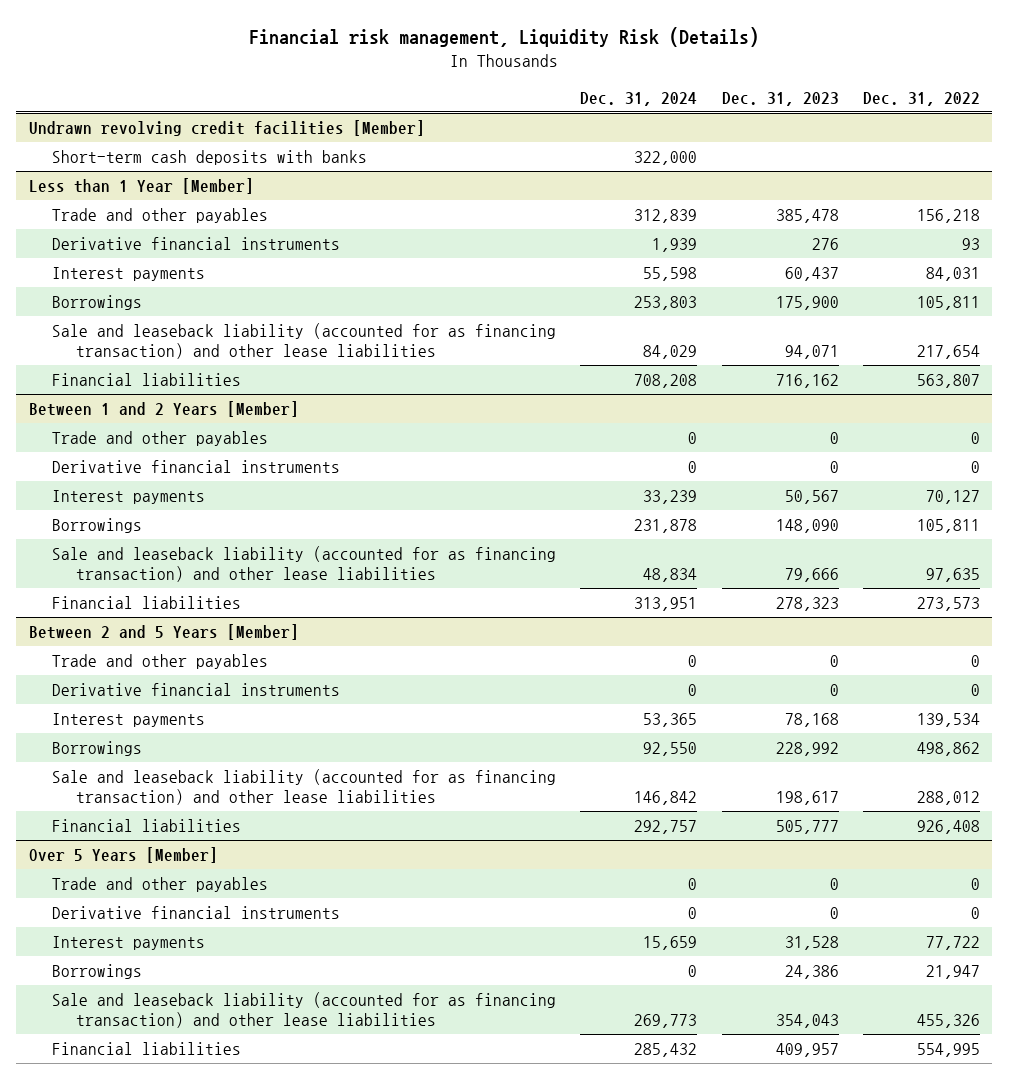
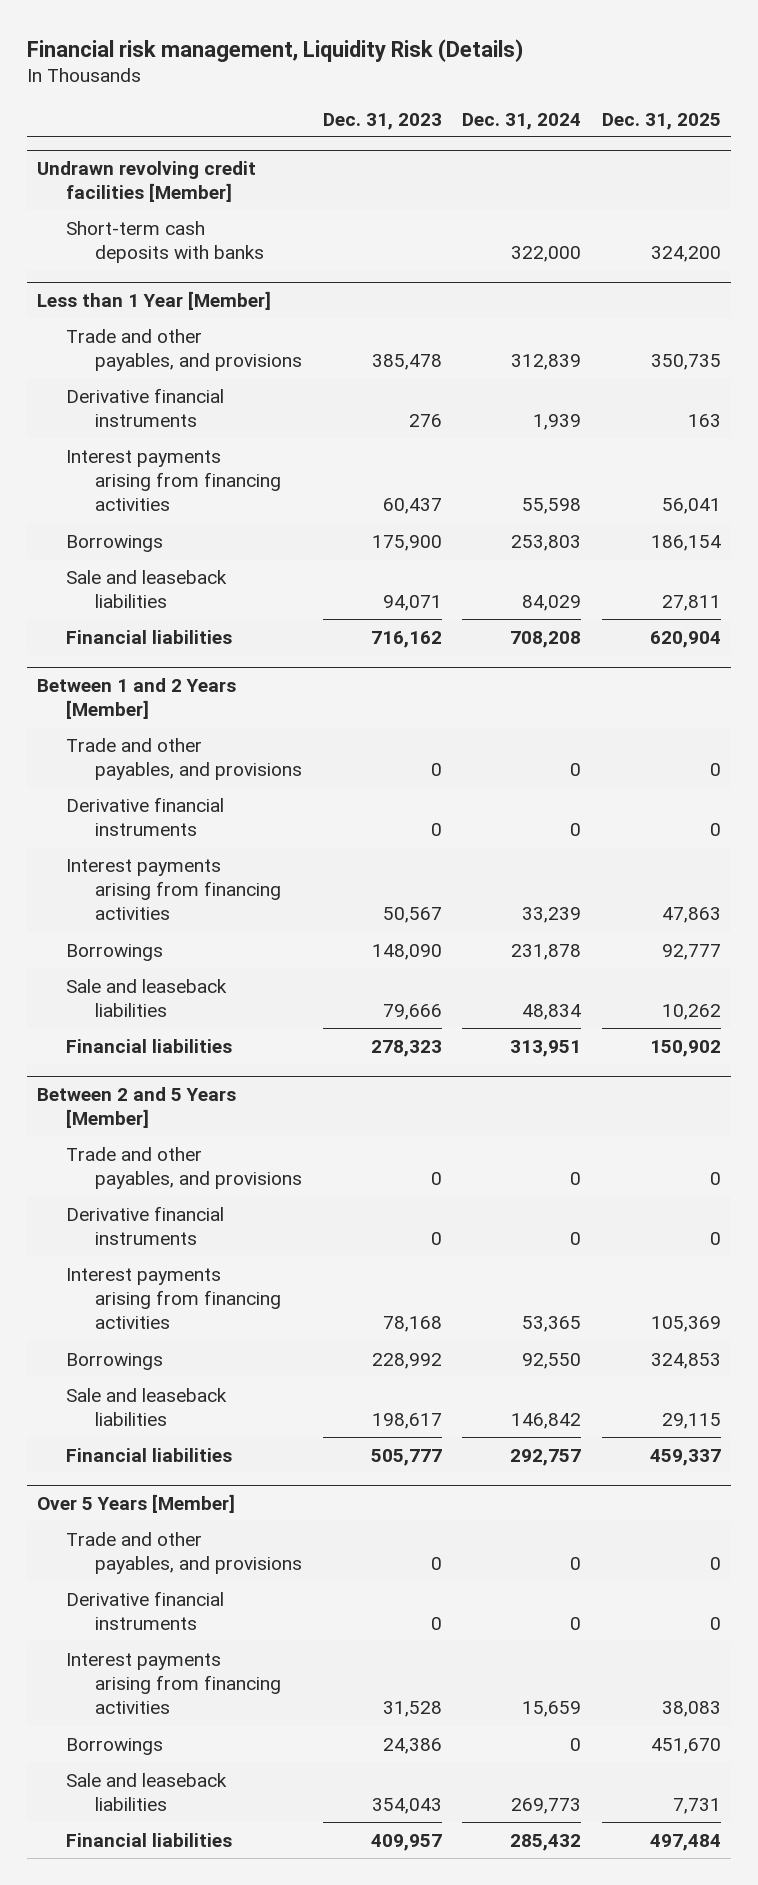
[863,91,981,106] Dec. 31, 2022 -> none
none -> [601,112,721,130] Dec. 31, 2025
[52,208,269,224] Trade and other payables -> [66,328,303,371] Trade and other payables, and provisions
[52,267,206,282] Interest payments -> [66,449,282,512] Interest payments arising from financing activities
[52,323,557,360] Sale and leaseback liability (accounted for as financing transaction) and other lease liabilities -> [66,569,228,608] Sale and leaseback liabilities
[52,431,269,447] Trade and other payables -> [66,737,303,780] Trade and other payables, and provisions
[52,490,206,505] Interest payments -> [66,858,282,921] Interest payments arising from financing activities
[52,546,557,583] Sale and leaseback liability (accounted for as financing transaction) and other lease liabilities -> [66,978,228,1017] Sale and leaseback liabilities
[52,654,269,670] Trade and other payables -> [66,1146,303,1189] Trade and other payables, and provisions
[52,713,206,728] Interest payments -> [66,1267,282,1330] Interest payments arising from financing activities
[52,769,557,806] Sale and leaseback liability (accounted for as financing transaction) and other lease liabilities -> [66,1387,228,1426] Sale and leaseback liabilities
[52,877,269,893] Trade and other payables -> [66,1531,303,1574] Trade and other payables, and provisions
[52,936,206,951] Interest payments -> [66,1652,282,1715] Interest payments arising from financing activities
[52,992,557,1029] Sale and leaseback liability (accounted for as financing transaction) and other lease liabilities -> [66,1772,228,1811] Sale and leaseback liabilities

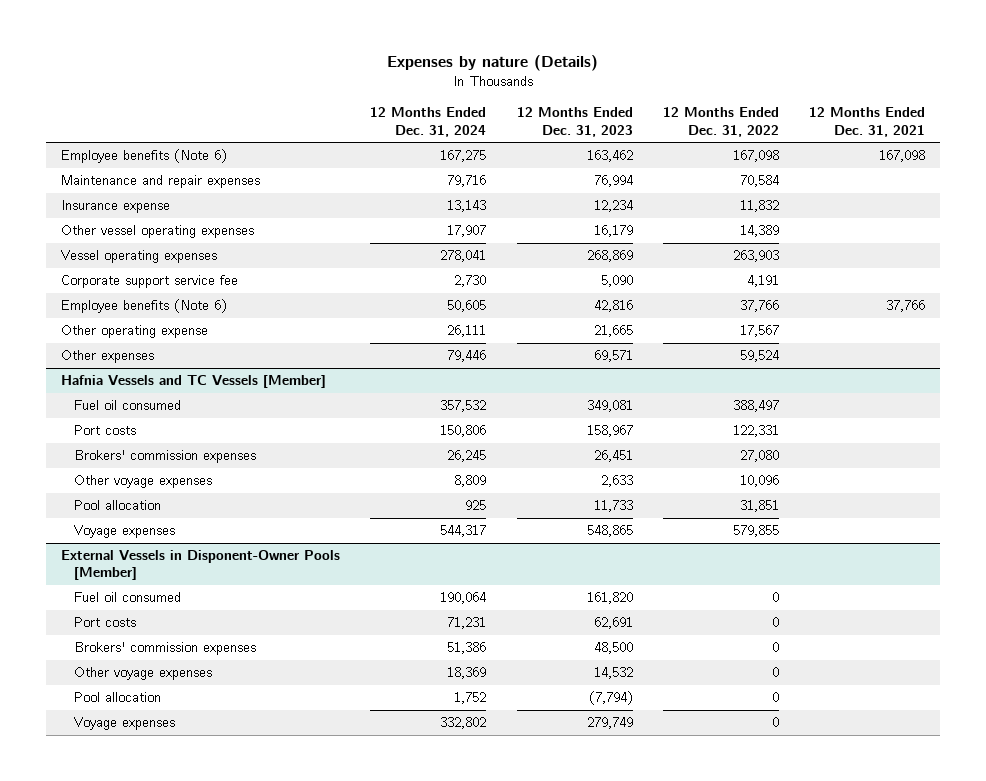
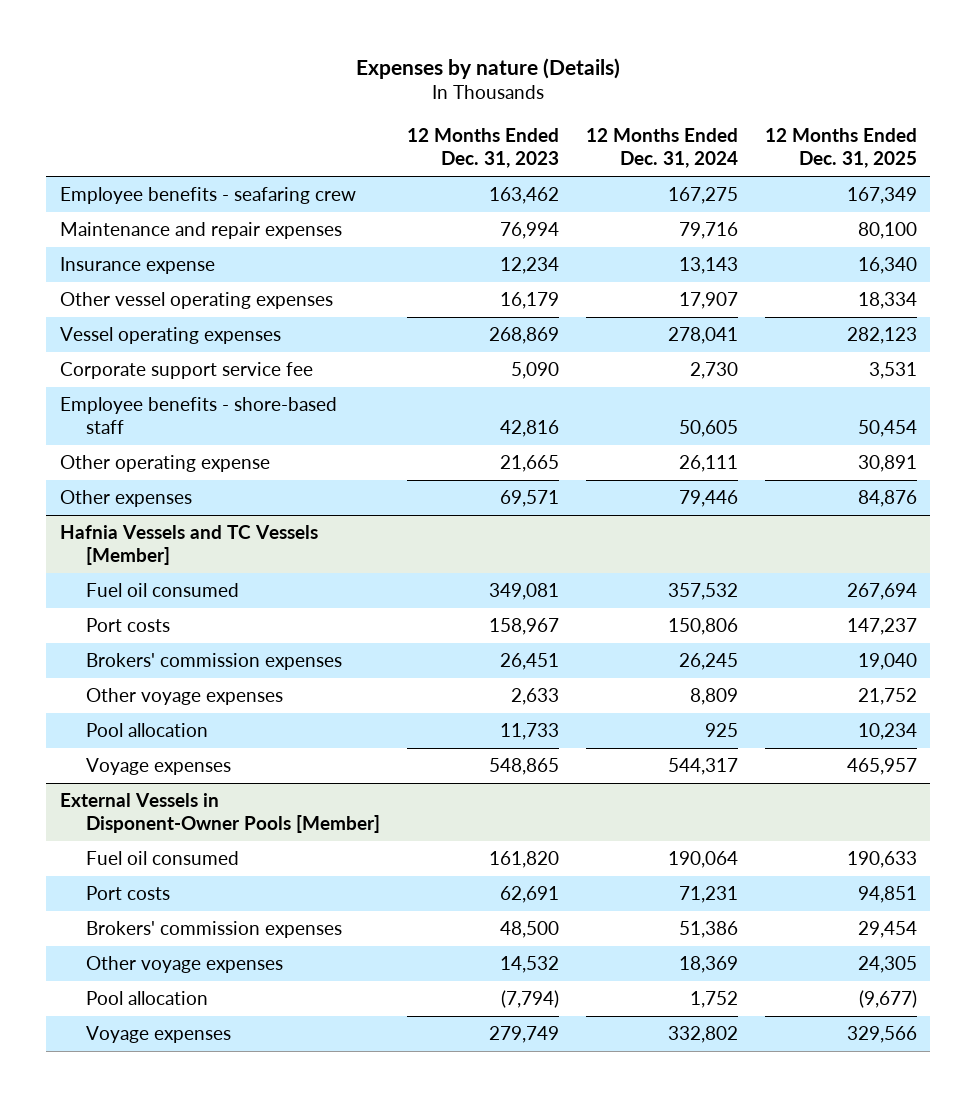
[662,107,779,137] 12 Months Ended Dec. 31, 2022 -> none
[809,107,926,137] 12 Months Ended Dec. 31, 2021 -> none
none -> [764,127,917,169] 12 Months Ended Dec. 31, 2025
[60,149,227,164] Employee benefits (Note 6) -> [59,187,356,205] Employee benefits - seafaring crew
[60,299,227,314] Employee benefits (Note 6) -> [59,397,337,435] Employee benefits - shore-based staff

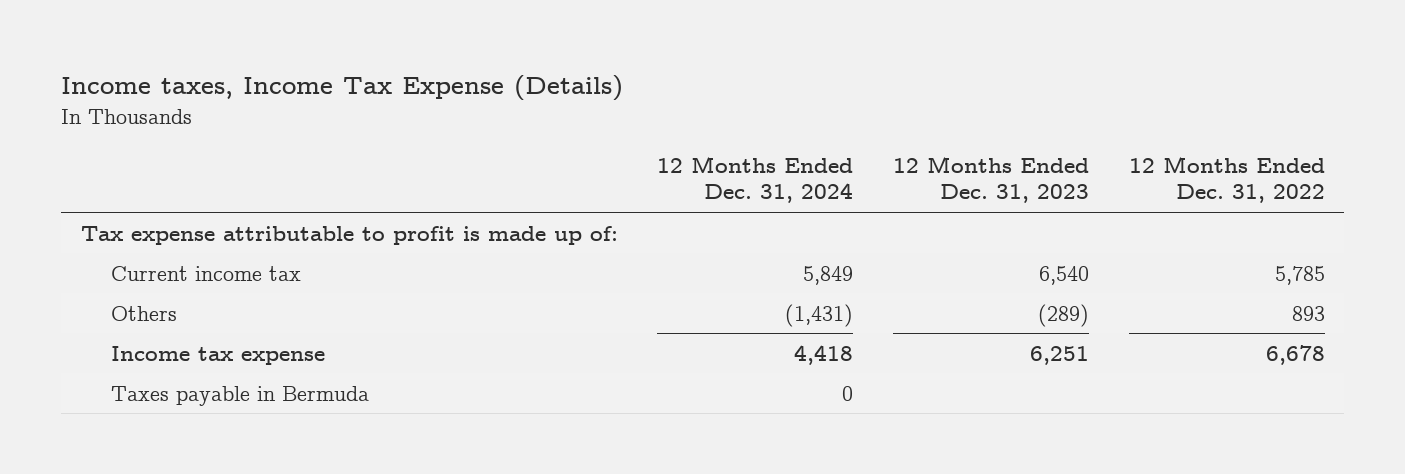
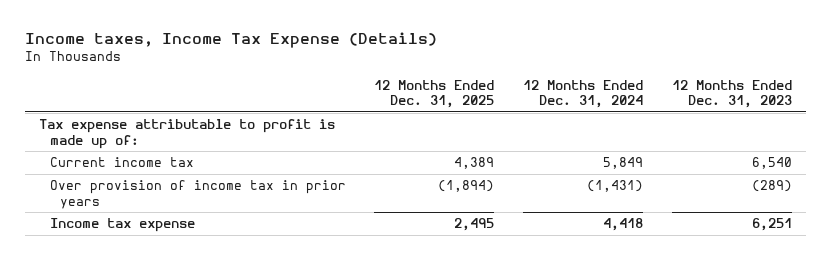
[1128,156,1325,204] 12 Months Ended Dec. 31, 2022 -> none
none -> [374,79,495,109] 12 Months Ended Dec. 31, 2025
[110,305,177,321] Others -> [49,180,346,209] Over provision of income tax in prior years
[110,385,369,406] Taxes payable in Bermuda -> none

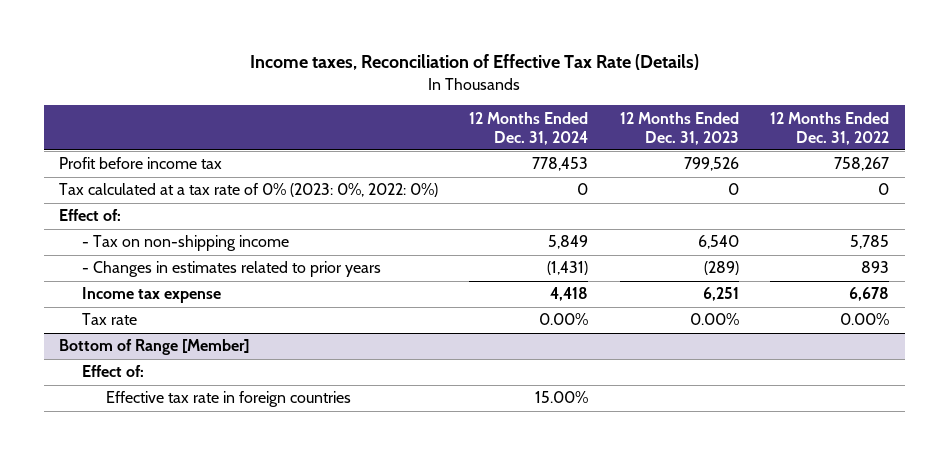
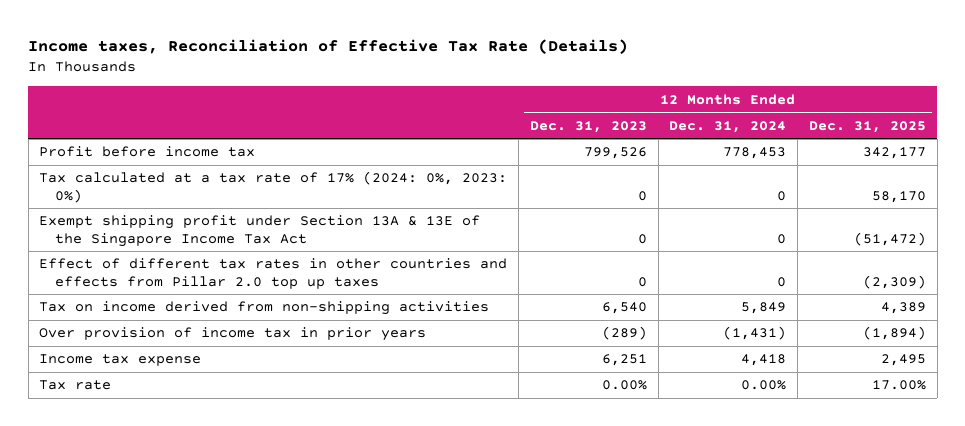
[769,111,889,145] 12 Months Ended Dec. 31, 2022 -> none
none -> [808,120,926,133] Dec. 31, 2025
[59,209,122,222] Effect of: -> none
[59,183,439,198] Tax calculated at a tax rate of 0% (2023: 0%, 2022: 0%) -> [39,171,508,203] Tax calculated at a tax rate of 17% (2024: 0%, 2023: 0%)
none -> [39,215,481,247] Exempt shipping profit under Section 13A & 13E of the Singapore Income Tax Act
none -> [39,258,508,289] Effect of different tax rates in other countries and effects from Pillar 2.0 top up taxes
[82,235,290,252] - Tax on non-shipping income -> [39,301,490,316] Tax on income derived from non-shipping activities
[82,261,382,278] - Changes in estimates related to prior years -> [39,327,427,342] Over provision of income tax in prior years
[59,339,250,356] Bottom of Range [Member] -> none
[82,365,145,378] Effect of: -> none
[105,391,351,408] Effective tax rate in foreign countries -> none

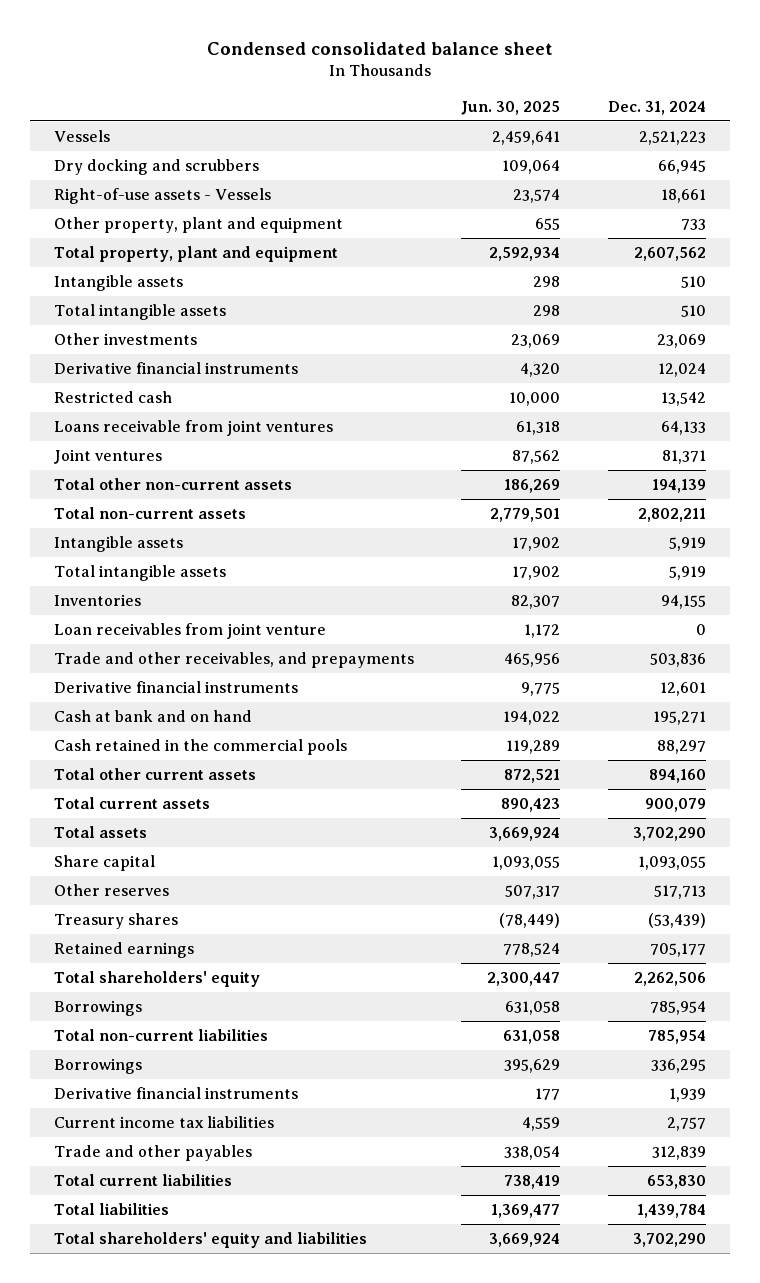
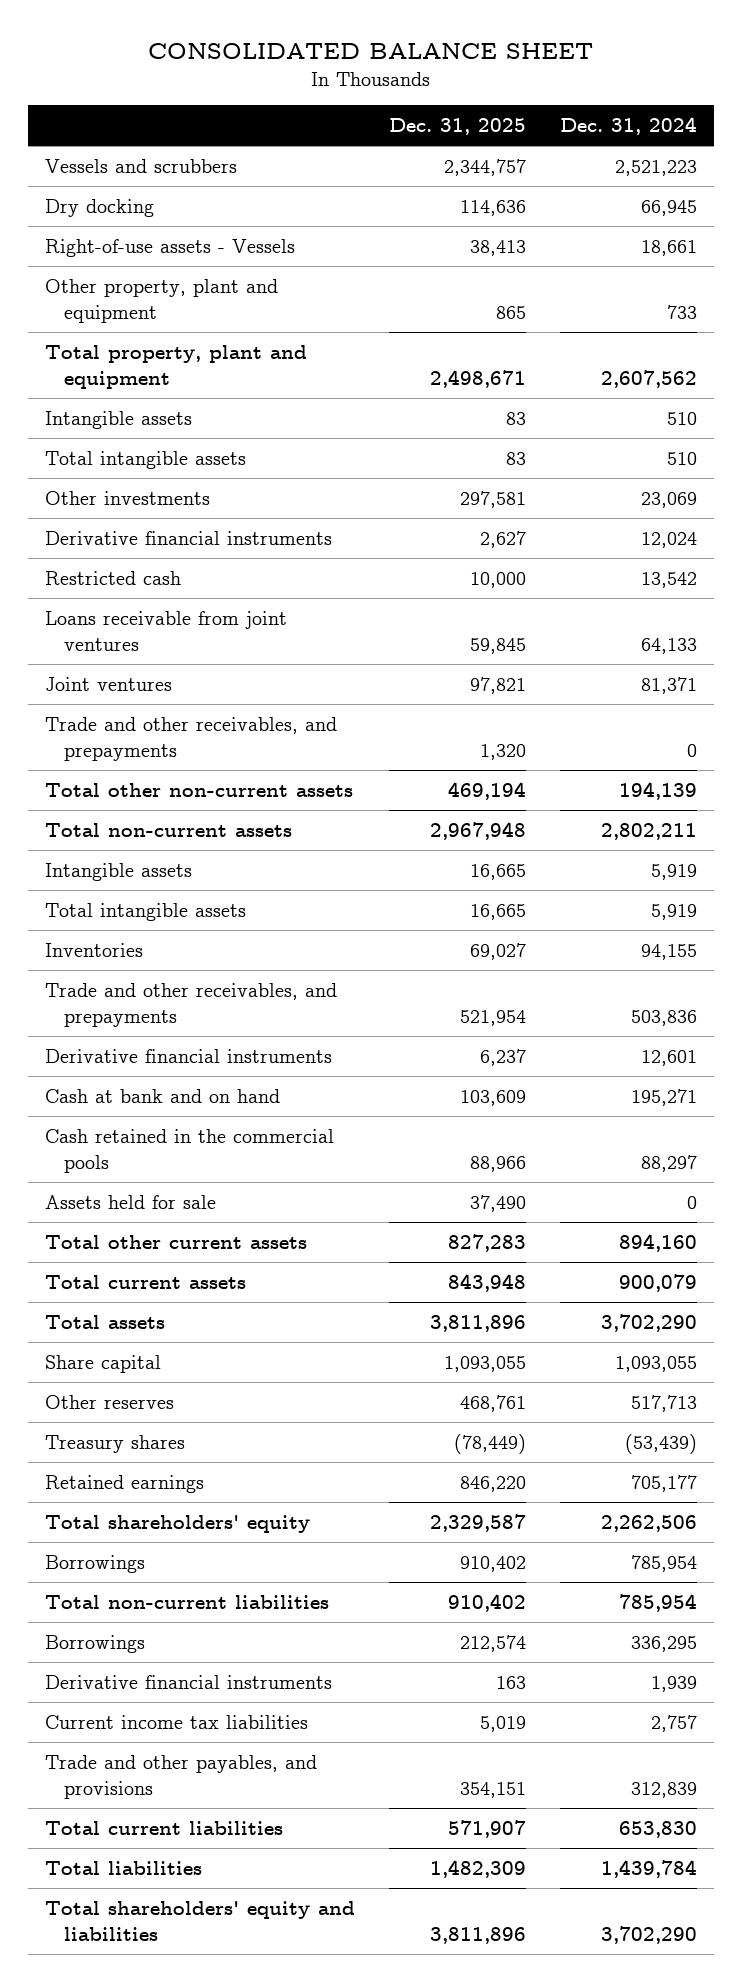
[206,41,553,55] Condensed consolidated balance sheet -> [148,42,594,59] CONSOLIDATED BALANCE SHEET
[461,100,561,115] Jun. 30, 2025 -> none
none -> [389,118,527,136] Dec. 31, 2025
[53,129,110,142] Vessels -> [45,158,238,173] Vessels and scrubbers
[53,158,259,175] Dry docking and scrubbers -> [45,198,155,217] Dry docking
none -> [45,716,338,761] Trade and other receivables, and prepayments
[53,622,326,639] Loan receivables from joint venture -> none
none -> [45,1194,217,1209] Assets held for sale
[53,1144,252,1161] Trade and other payables -> [45,1754,318,1799] Trade and other payables, and provisions

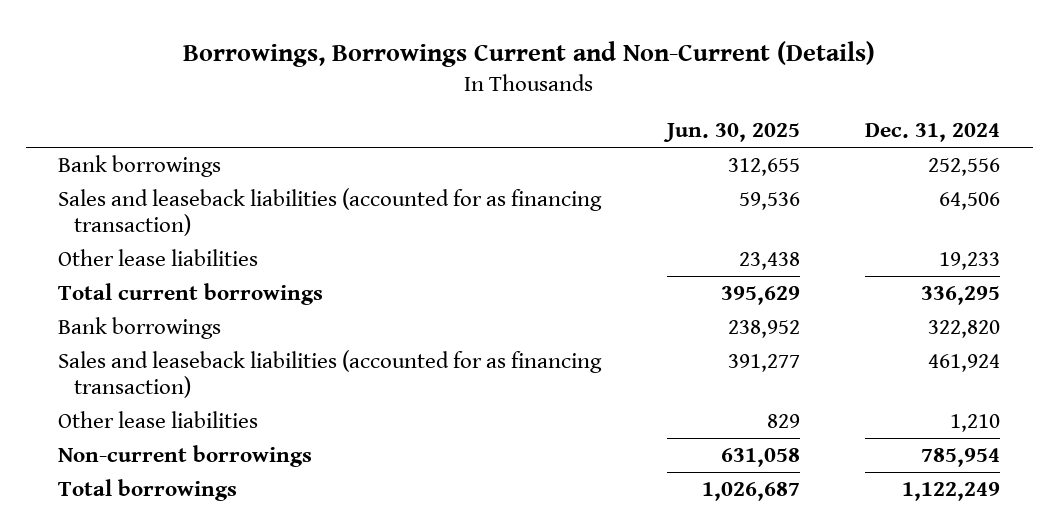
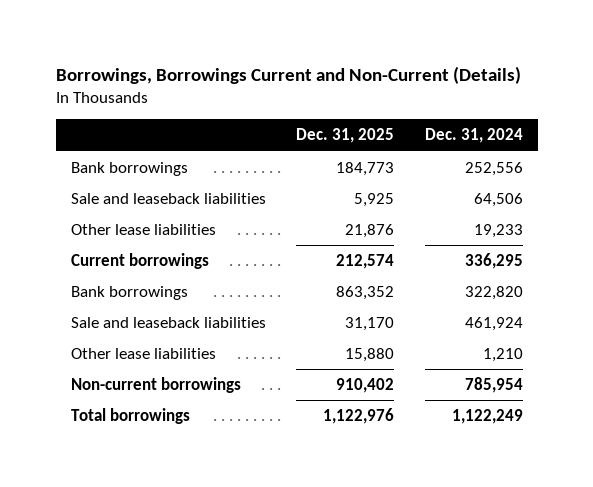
[662,123,800,143] Jun. 30, 2025 -> none
none -> [296,128,395,144] Dec. 31, 2025
[58,187,603,236] Sales and leaseback liabilities (accounted for as financing transaction) -> [70,193,266,205] Sale and leaseback liabilities
[58,282,324,305] Total current borrowings -> [70,253,209,270] Current borrowings
[58,349,603,398] Sales and leaseback liabilities (accounted for as financing transaction) -> [70,317,266,329] Sale and leaseback liabilities

